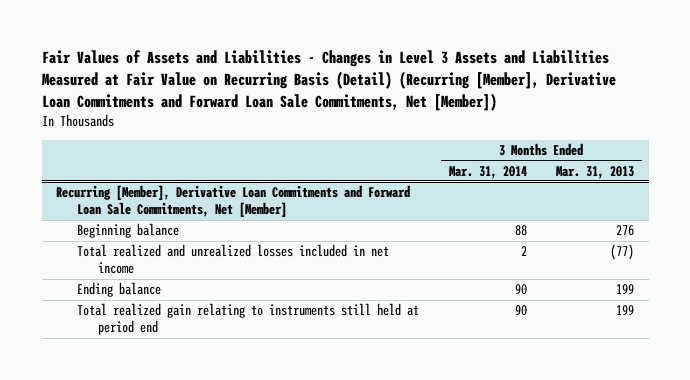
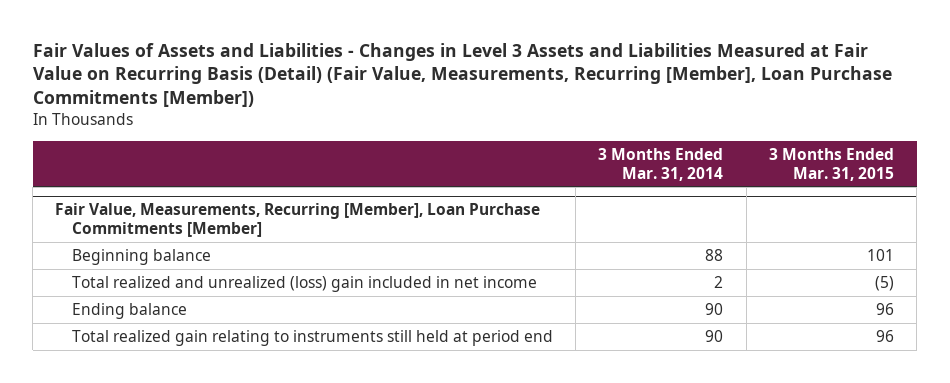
[41,50,616,111] Fair Values of Assets and Liabilities - Changes in Level 3 Assets and Liabilities Measured at Fair Value on Recurring Basis (Detail) (Recurring [Member], Derivative Loan Commitments and Forward Loan Sale Commitments, Net [Member]) -> [32,42,892,108] Fair Values of Assets and Liabilities - Changes in Level 3 Assets and Liabilities Measured at Fair Value on Recurring Basis (Detail) (Fair Value, Measurements, Recurring [Member], Loan Purchase Commitments [Member])
[556,165,635,179] Mar. 31, 2013 -> none
none -> [769,147,895,181] 3 Months Ended Mar. 31, 2015
[56,185,411,218] Recurring [Member], Derivative Loan Commitments and Forward Loan Sale Commitments, Net [Member] -> none
none -> [55,203,541,238] Fair Value, Measurements, Recurring [Member], Loan Purchase Commitments [Member]
[77,244,390,275] Total realized and unrealized losses included in net income -> [71,275,537,292] Total realized and unrealized (loss) gain included in net income

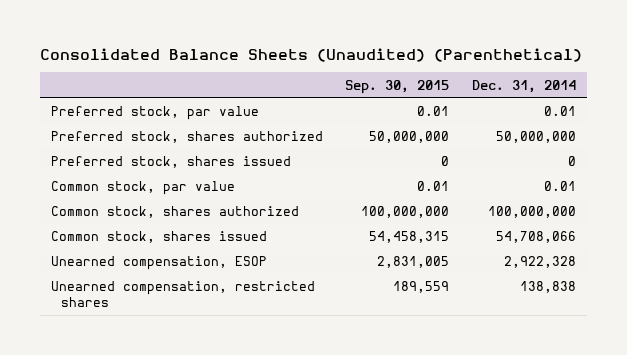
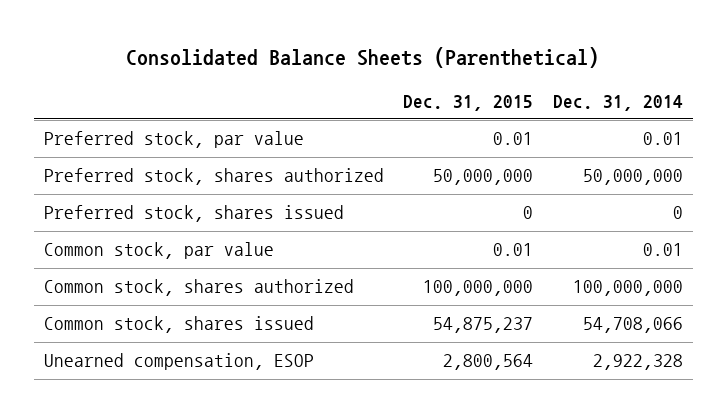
[40,47,583,62] Consolidated Balance Sheets (Unaudited) (Parenthetical) -> [126,46,600,68] Consolidated Balance Sheets (Parenthetical)
[345,79,450,94] Sep. 30, 2015 -> none
none -> [403,94,534,111] Dec. 31, 2015
[51,281,316,308] Unearned compensation, restricted shares -> none

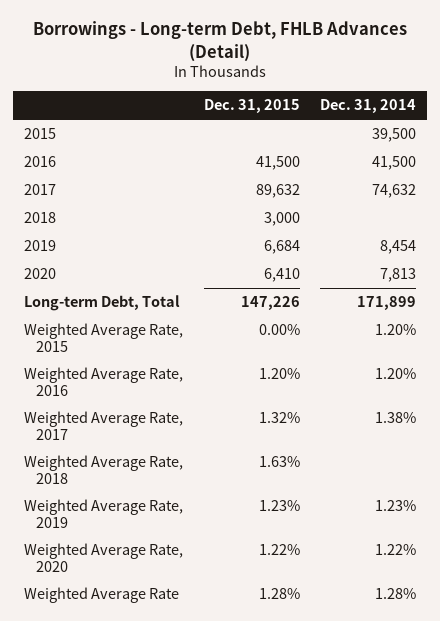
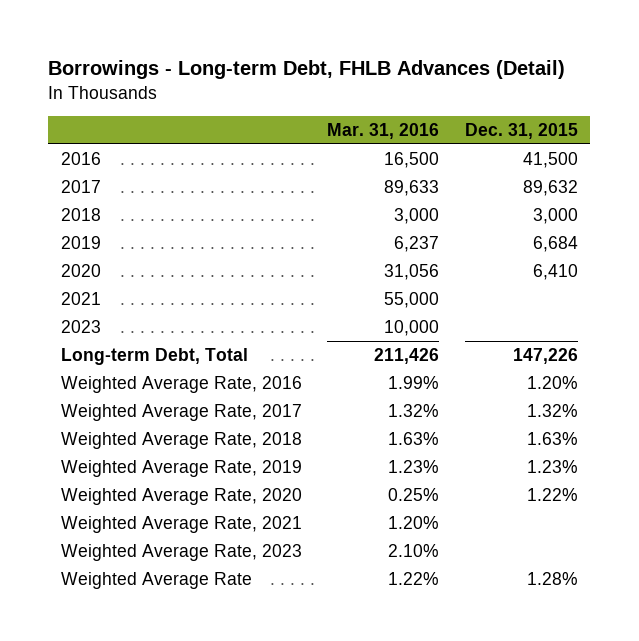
[320,99,417,114] Dec. 31, 2014 -> none
none -> [327,122,440,139] Mar. 31, 2016
[23,128,56,140] 2015 -> none
none -> [61,291,102,305] 2021
none -> [61,319,102,333] 2023
[23,323,183,352] Weighted Average Rate, 2015 -> none
none -> [61,515,303,533] Weighted Average Rate, 2021
none -> [61,543,303,561] Weighted Average Rate, 2023

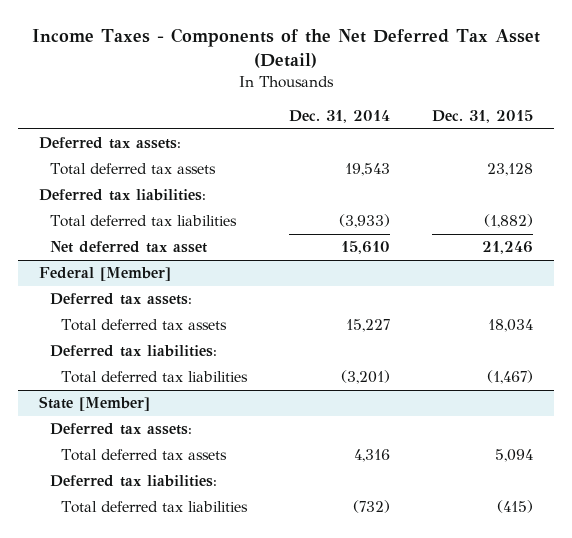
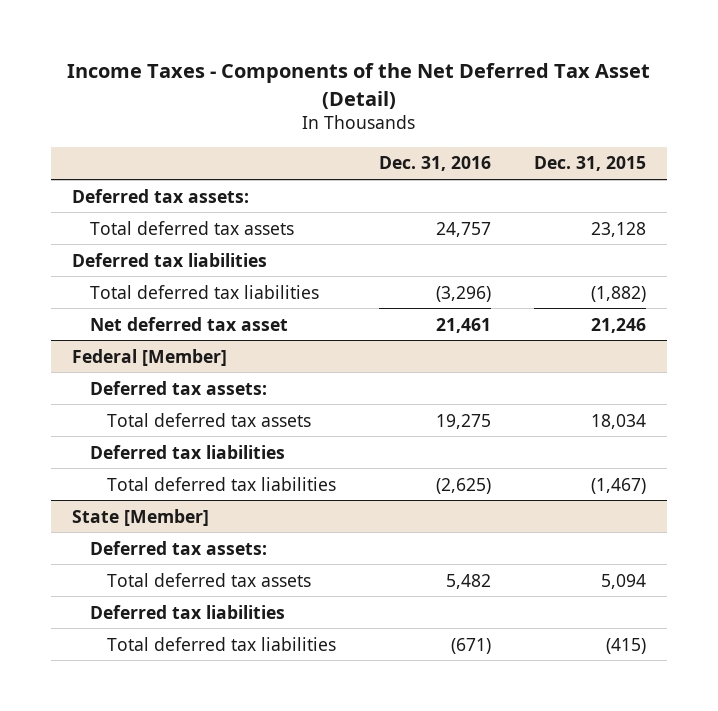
[288,109,390,123] Dec. 31, 2014 -> none
none -> [378,156,491,172] Dec. 31, 2016
[38,189,206,202] Deferred tax liabilities: -> [72,252,268,267] Deferred tax liabilities
[49,345,217,358] Deferred tax liabilities: -> [89,444,285,459] Deferred tax liabilities
[49,475,217,488] Deferred tax liabilities: -> [89,604,285,619] Deferred tax liabilities

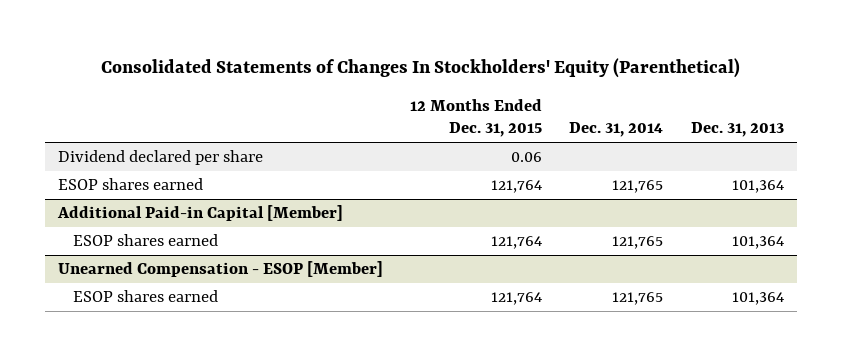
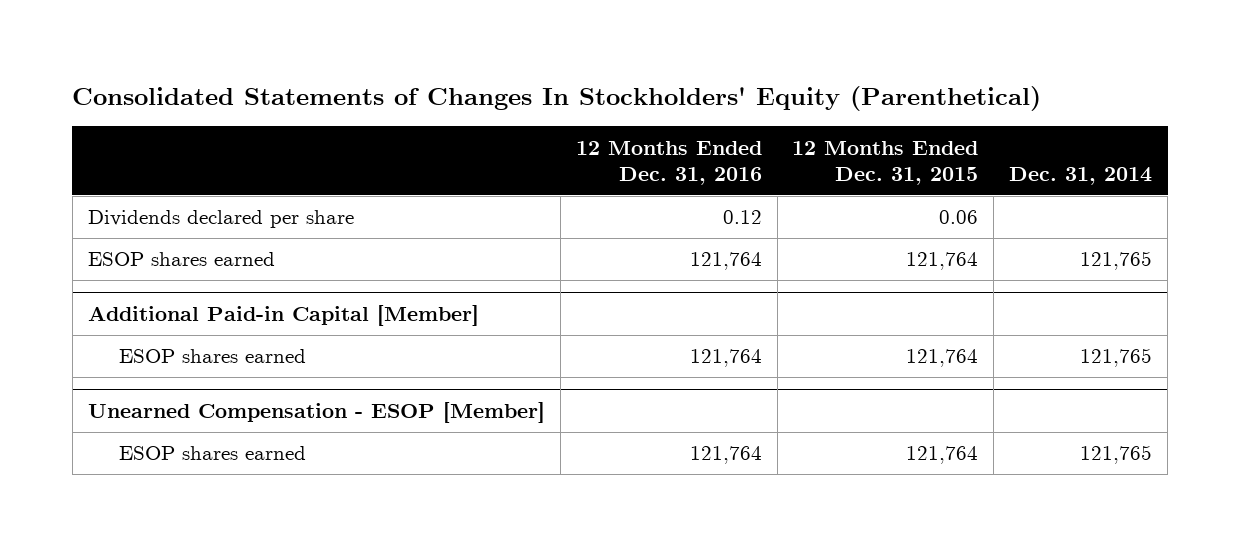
[690,122,784,138] Dec. 31, 2013 -> none
none -> [575,140,762,185] 12 Months Ended Dec. 31, 2016
[58,150,264,166] Dividend declared per share -> [87,210,354,229] Dividends declared per share

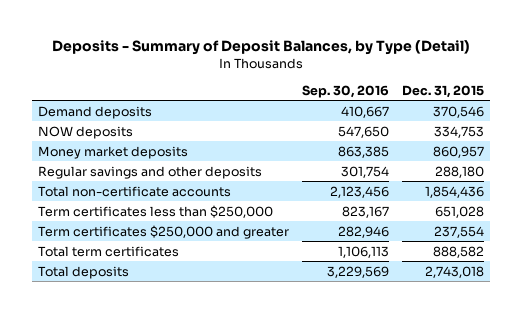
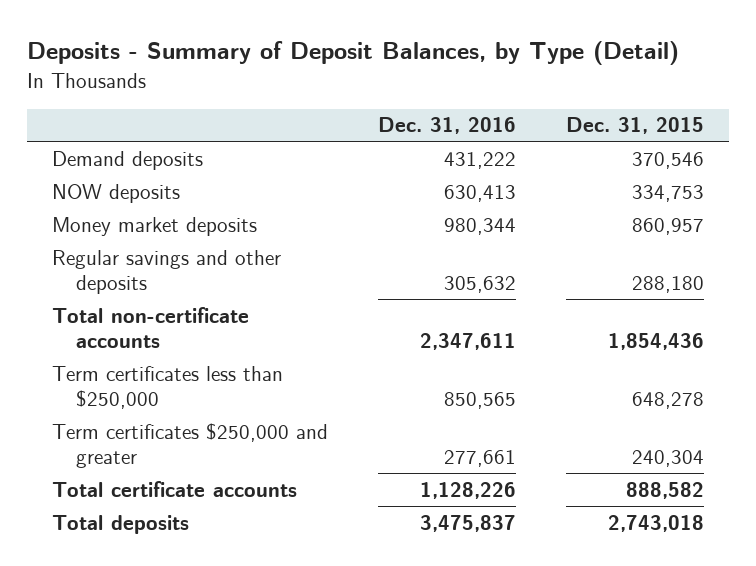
[302,84,390,98] Sep. 30, 2016 -> none
none -> [378,117,517,135] Dec. 31, 2016
[434,205,484,218] 651,028 -> [632,391,705,409] 648,278
[433,225,484,238] 237,554 -> [632,449,705,467] 240,304
[38,245,180,257] Total term certificates -> [51,480,297,497] Total certificate accounts

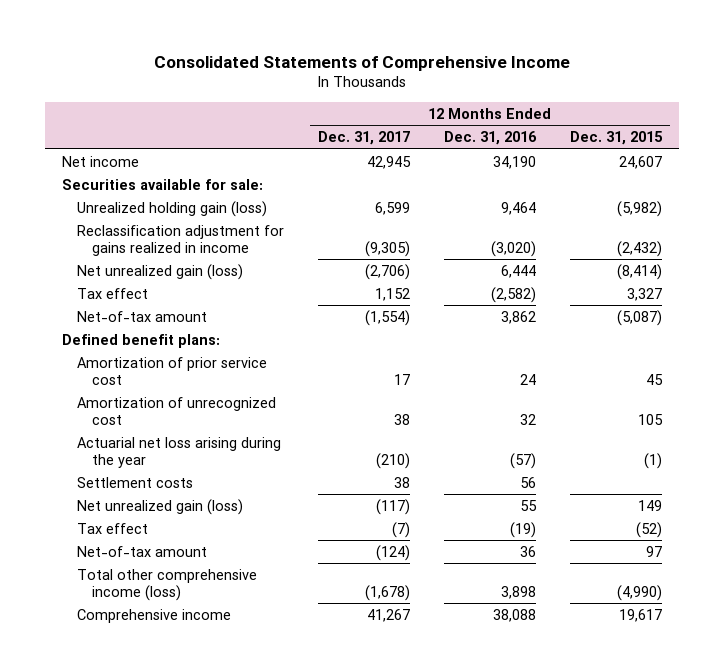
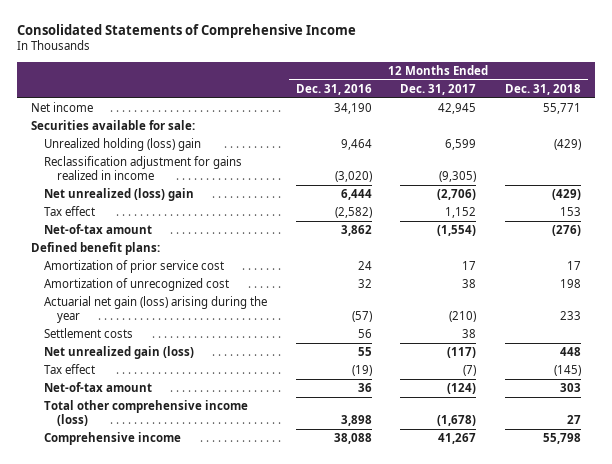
[569,131,663,146] Dec. 31, 2015 -> none
none -> [504,83,581,95] Dec. 31, 2018
[77,200,268,217] Unrealized holding gain (loss) -> [44,138,202,152] Unrealized holding (loss) gain
[77,263,244,280] Net unrealized gain (loss) -> [44,188,195,202] Net unrealized (loss) gain
[77,436,282,468] Actuarial net loss arising during the year -> [44,296,268,324] Actuarial net gain (loss) arising during the year

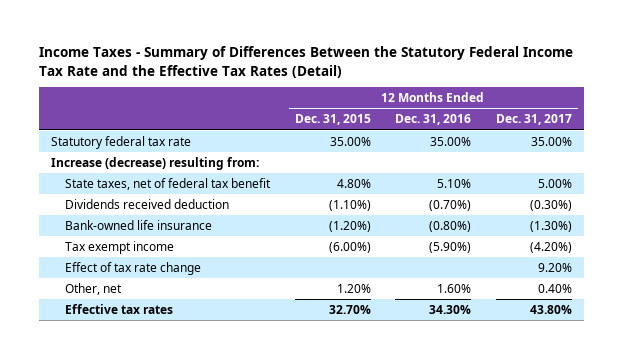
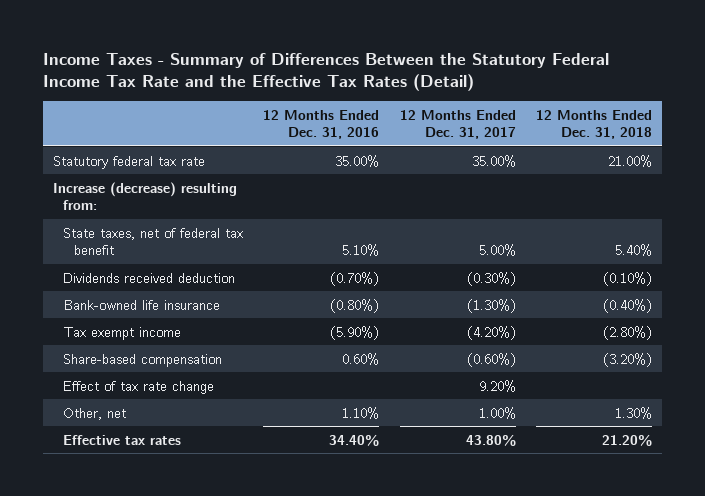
[294,114,371,126] Dec. 31, 2015 -> none
none -> [535,109,652,140] 12 Months Ended Dec. 31, 2018
none -> [63,353,223,367] Share-based compensation
[437,283,472,293] 1.60% -> [342,406,380,419] 1.10%
[537,283,572,293] 0.40% -> [478,406,516,419] 1.00%
[429,304,472,314] 34.30% -> [329,433,380,446] 34.40%

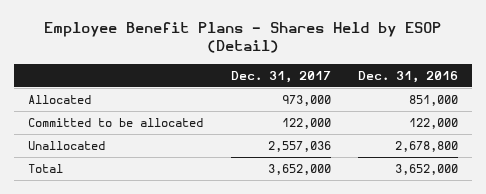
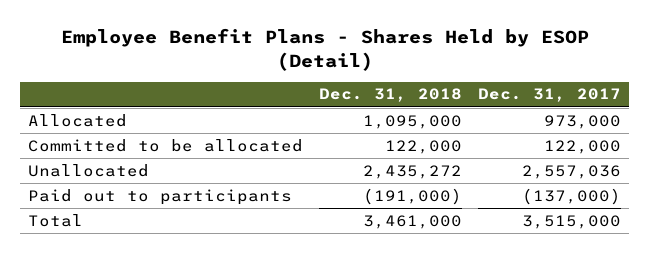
[358,70,459,83] Dec. 31, 2016 -> none
none -> [319,88,463,103] Dec. 31, 2018
none -> [27,188,292,205] Paid out to participants
[267,164,331,176] 3,652,000 -> [522,214,622,229] 3,515,000

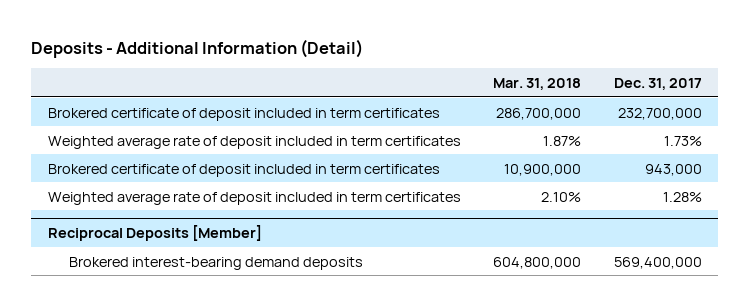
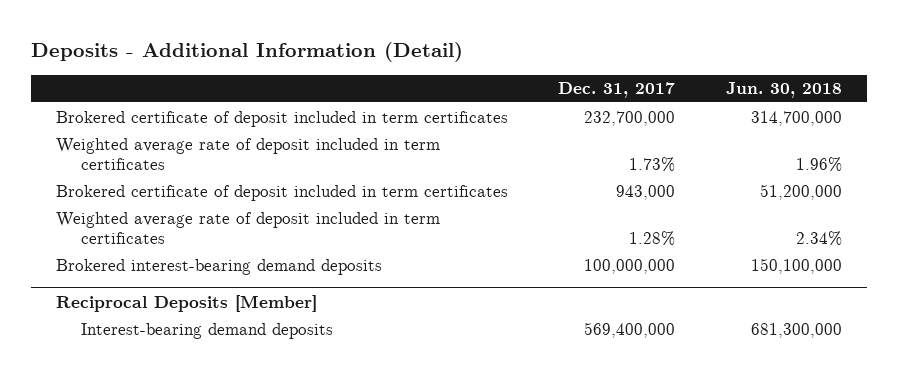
[493,77,582,90] Mar. 31, 2018 -> none
none -> [725,82,842,99] Jun. 30, 2018
none -> [55,258,382,275] Brokered interest-bearing demand deposits
[69,256,364,270] Brokered interest-bearing demand deposits -> [81,322,334,339] Interest-bearing demand deposits

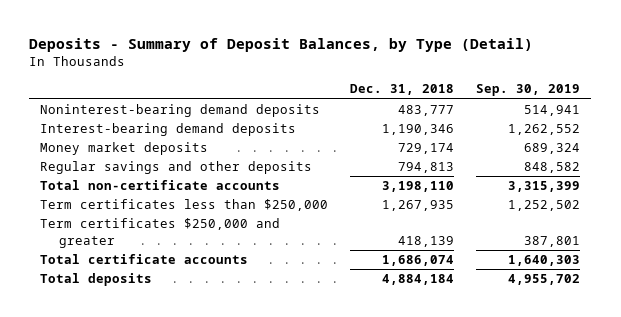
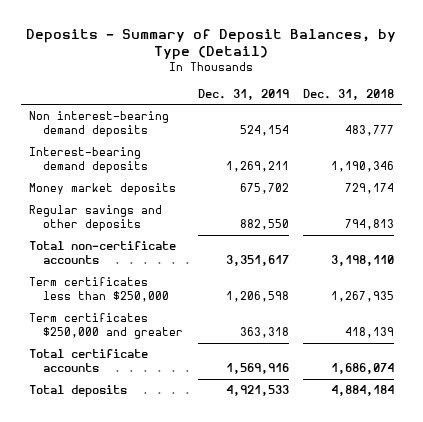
[476,84,581,97] Sep. 30, 2019 -> none
none -> [197,88,289,100] Dec. 31, 2019
[40,104,321,118] Noninterest-bearing demand deposits -> [28,111,169,138] Non interest-bearing demand deposits

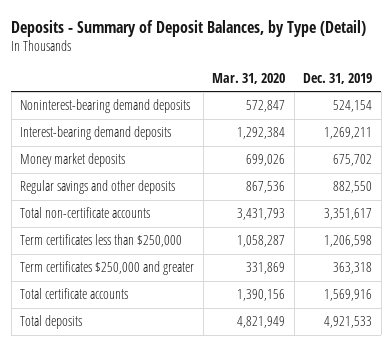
[303,88,395,100] Dec. 31, 2018 -> none
none -> [212,73,286,85] Mar. 31, 2020
[28,111,169,138] Non interest-bearing demand deposits -> [20,99,191,114] Noninterest-bearing demand deposits

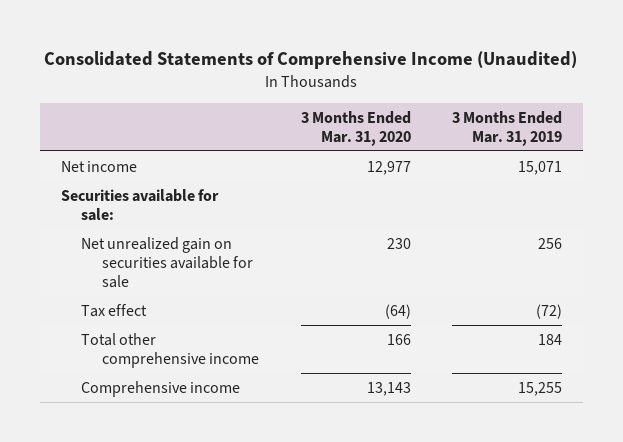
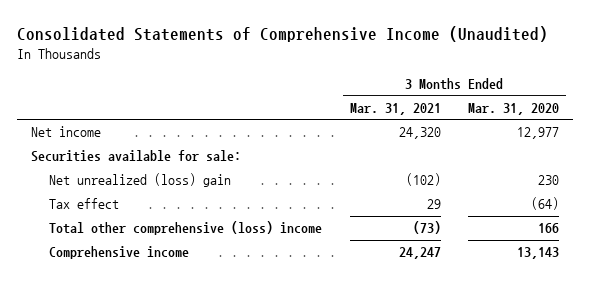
[452,110,563,147] 3 Months Ended Mar. 31, 2019 -> none
none -> [349,103,441,116] Mar. 31, 2021
[81,236,254,289] Net unrealized gain on securities available for sale -> [48,173,231,188] Net unrealized (loss) gain
[81,332,260,368] Total other comprehensive income -> [48,221,322,236] Total other comprehensive (loss) income

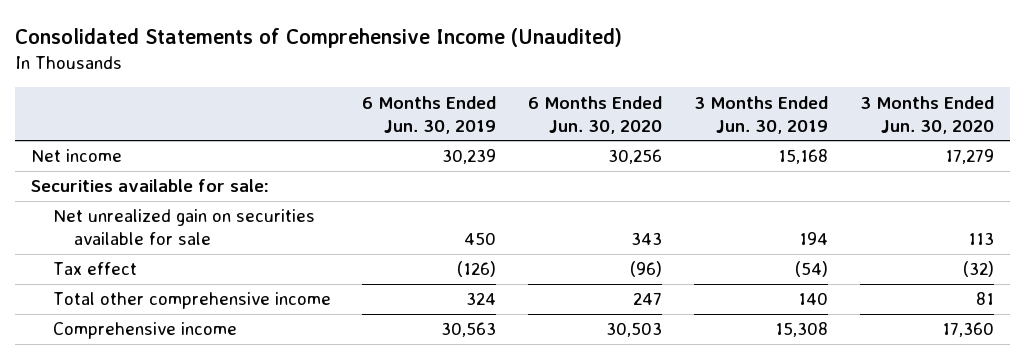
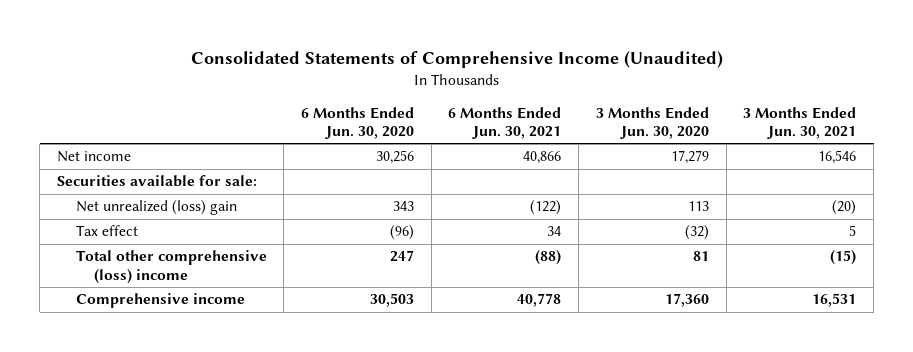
[362,95,497,134] 6 Months Ended Jun. 30, 2019 -> none
[693,95,828,134] 3 Months Ended Jun. 30, 2019 -> none
none -> [448,106,562,140] 6 Months Ended Jun. 30, 2021
none -> [743,106,857,140] 3 Months Ended Jun. 30, 2021
[52,209,315,246] Net unrealized gain on securities available for sale -> [75,200,237,216] Net unrealized (loss) gain
[52,292,331,310] Total other comprehensive income -> [75,250,267,284] Total other comprehensive (loss) income

